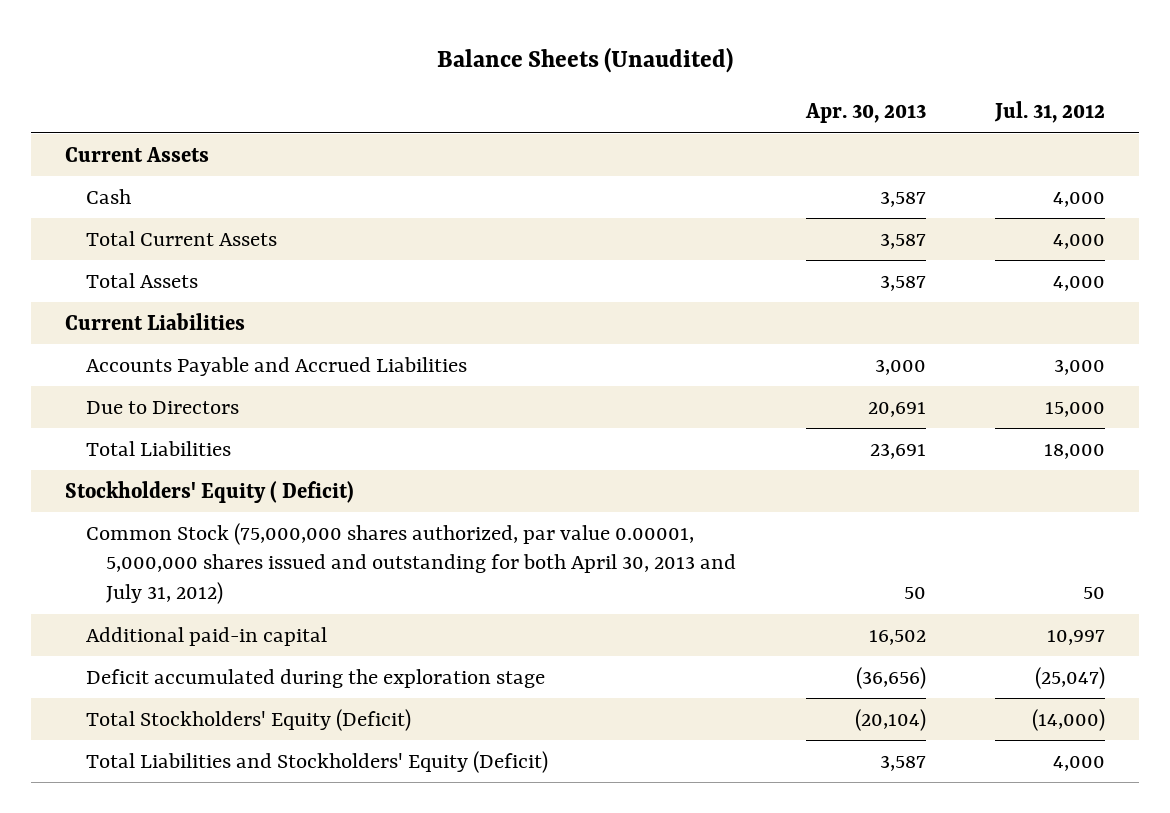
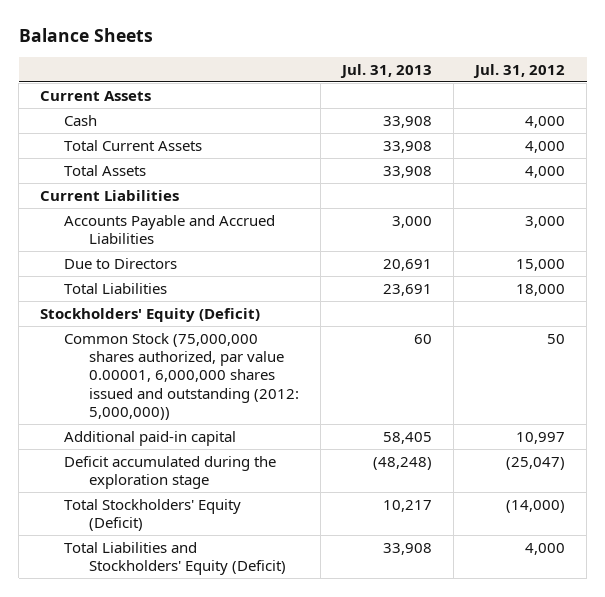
[437,46,734,73] Balance Sheets (Unaudited) -> [18,28,153,43] Balance Sheets
[804,103,926,124] Apr. 30, 2013 -> none
none -> [339,64,432,79] Jul. 31, 2013
[65,480,355,503] Stockholders' Equity ( Deficit) -> [40,307,261,322] Stockholders' Equity (Deficit)
[85,522,737,605] Common Stock (75,000,000 shares authorized, par value 0.00001, 5,000,000 shares issued and outstanding for both April 30, 2013 and July 31, 2012) -> [64,332,299,421] Common Stock (75,000,000 shares authorized, par value 0.00001, 6,000,000 shares issued and outstanding (2012: 5,000,000))

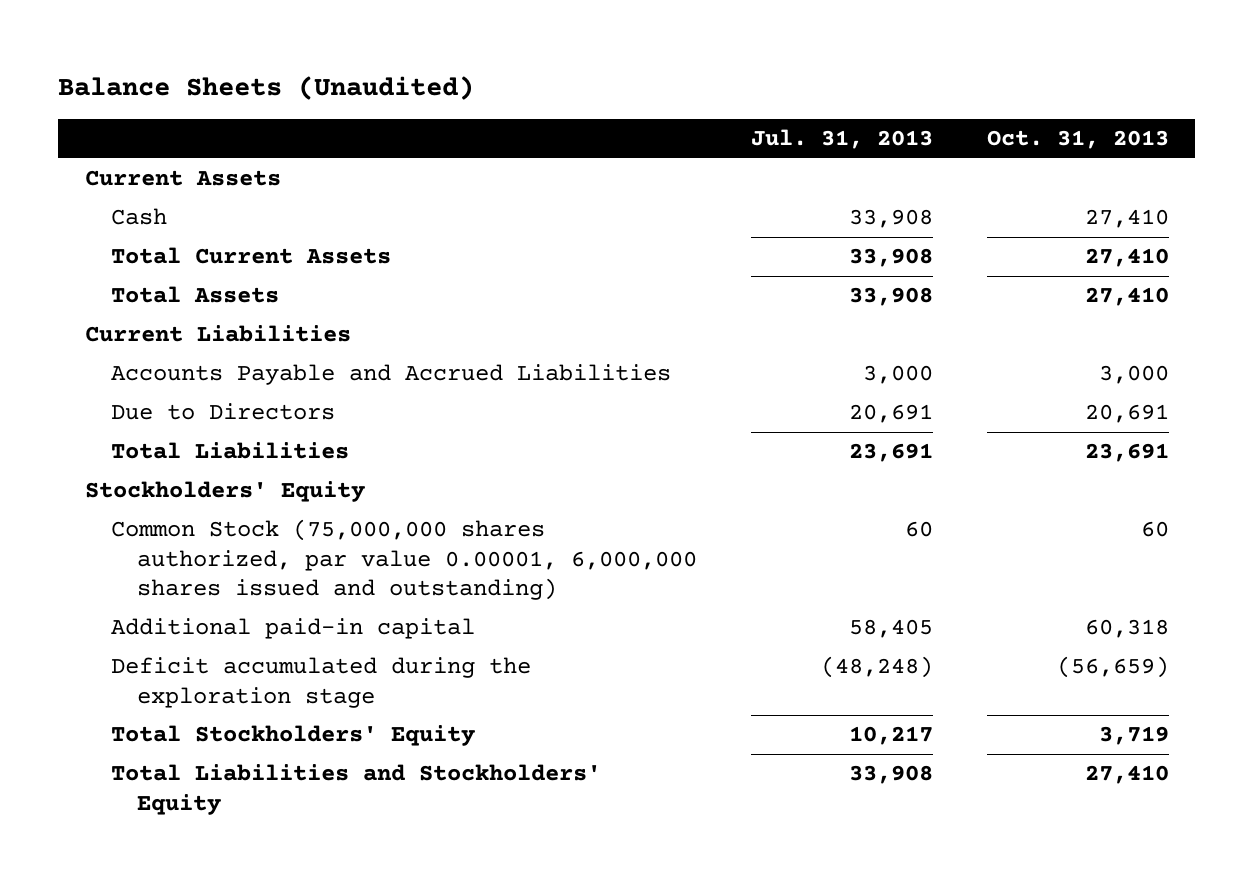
[18,28,153,43] Balance Sheets -> [57,75,474,100] Balance Sheets (Unaudited)
[473,64,566,79] Jul. 31, 2012 -> none
none -> [986,130,1169,150] Oct. 31, 2013
[40,307,261,322] Stockholders' Equity (Deficit) -> [84,481,365,503] Stockholders' Equity
[64,332,299,421] Common Stock (75,000,000 shares authorized, par value 0.00001, 6,000,000 shares issued and outstanding (2012: 5,000,000)) -> [110,519,698,601] Common Stock (75,000,000 shares authorized, par value 0.00001, 6,000,000 shares issued and outstanding)
[64,498,242,532] Total Stockholders' Equity (Deficit) -> [110,725,475,747] Total Stockholders' Equity
[64,541,286,576] Total Liabilities and Stockholders' Equity (Deficit) -> [110,764,601,815] Total Liabilities and Stockholders' Equity

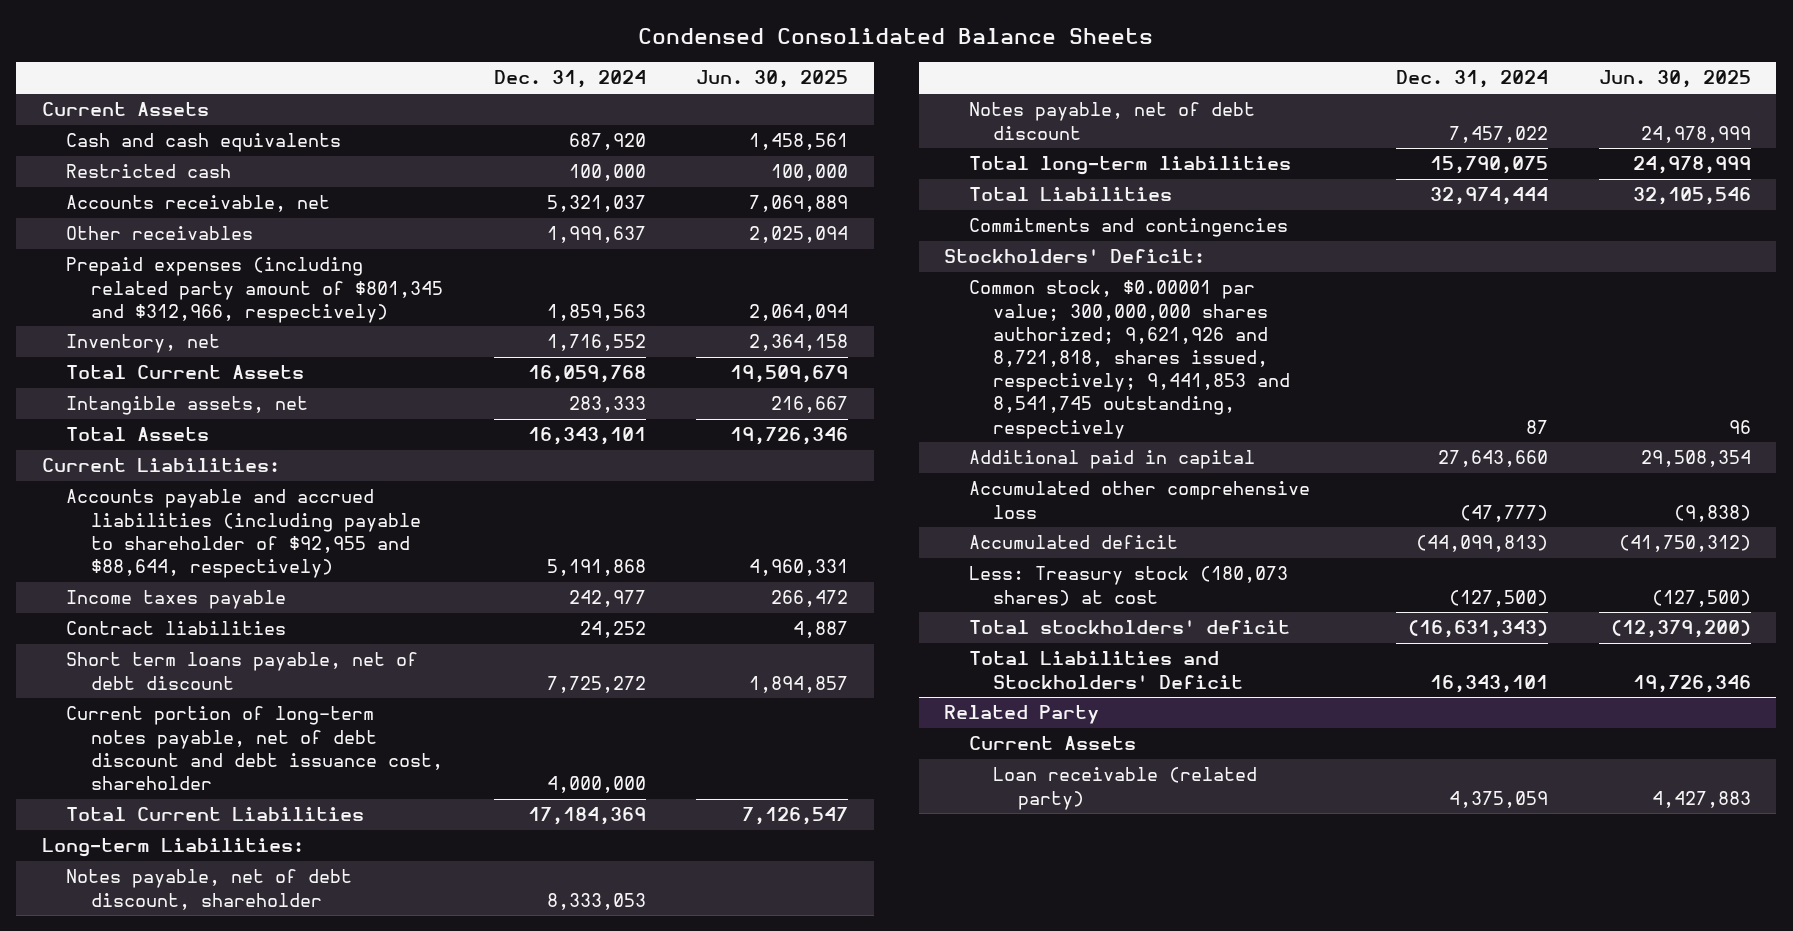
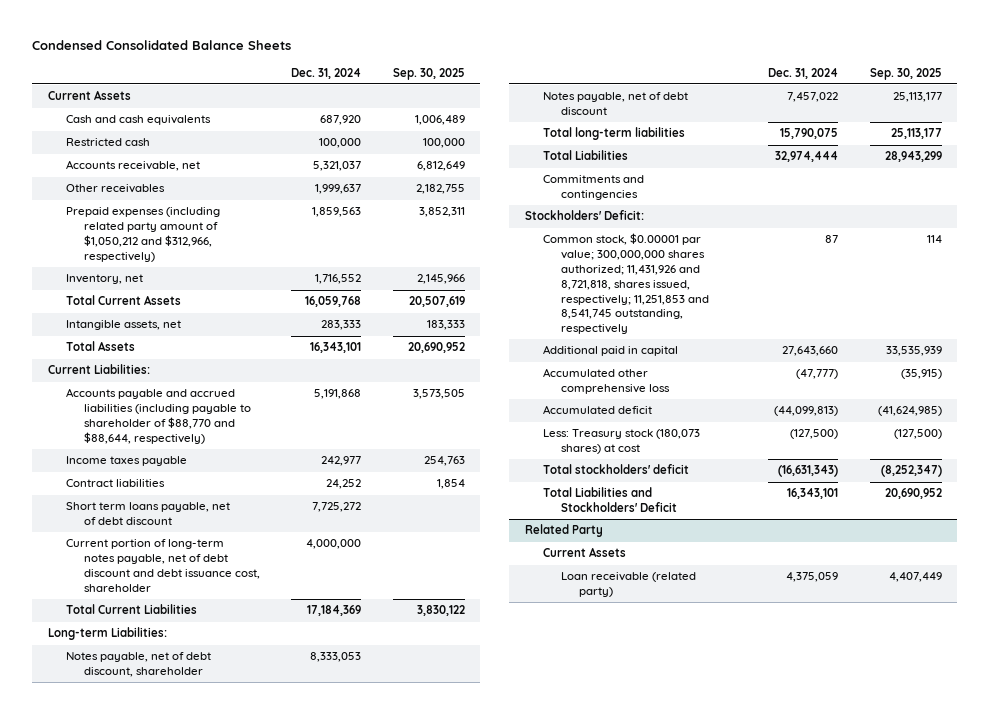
[696,70,849,89] Jun. 30, 2025 -> none
none -> [392,67,465,80] Sep. 30, 2025
[66,257,443,323] Prepaid expenses (including related party amount of $801,345 and $312,966, respectively) -> [65,207,220,262] Prepaid expenses (including related party amount of $1,050,212 and $312,966, respectively)
[66,489,421,578] Accounts payable and accrued liabilities (including payable to shareholder of $92,955 and $88,644, respectively) -> [65,388,251,444] Accounts payable and accrued liabilities (including payable to shareholder of $88,770 and $88,644, respectively)
[968,280,1291,439] Common stock, $0.00001 par value; 300,000,000 shares authorized; 9,621,926 and 8,721,818, shares issued, respectively; 9,441,853 and 8,541,745 outstanding, respectively -> [542,233,709,335] Common stock, $0.00001 par value; 300,000,000 shares authorized; 11,431,926 and 8,721,818, shares issued, respectively; 11,251,853 and 8,541,745 outstanding, respectively

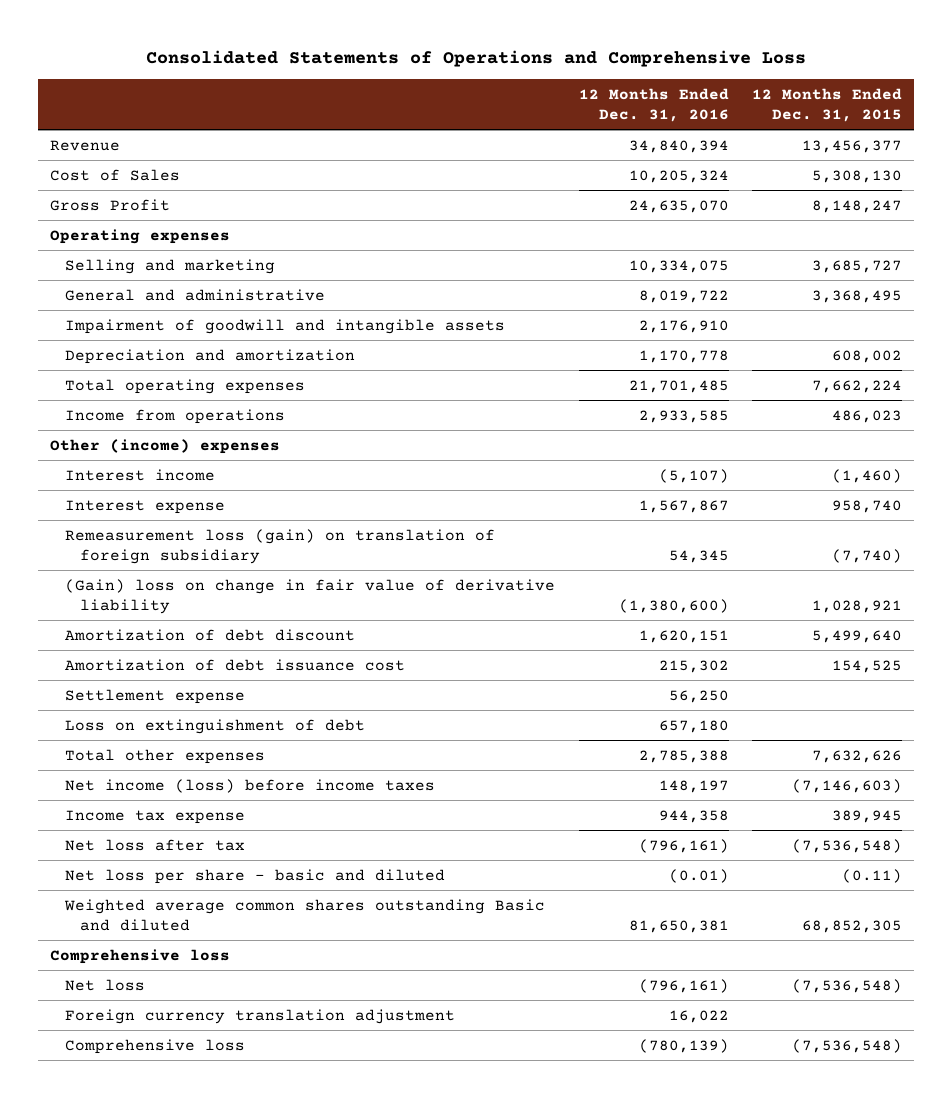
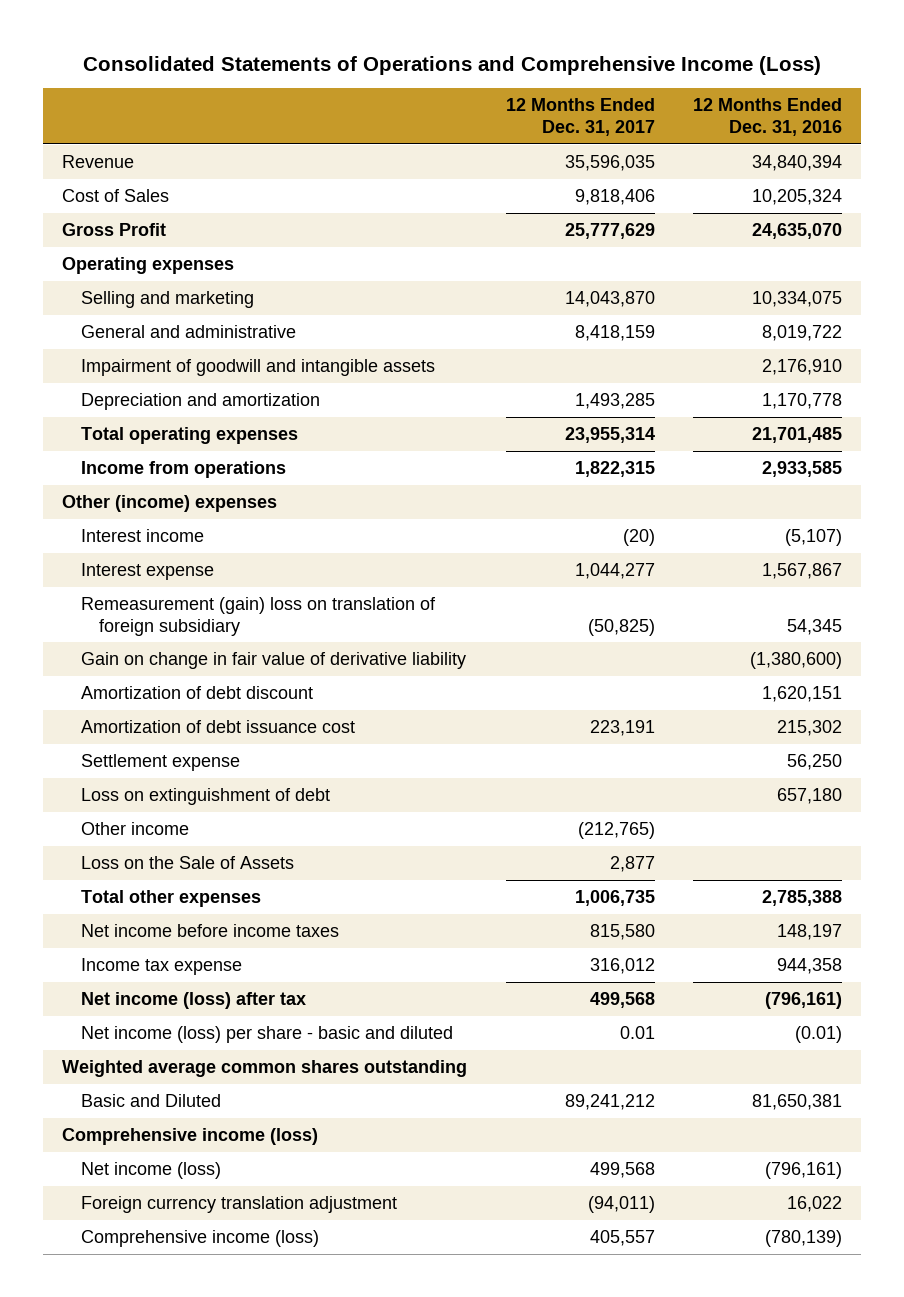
[146,50,807,68] Consolidated Statements of Operations and Comprehensive Loss -> [83,55,822,75] Consolidated Statements of Operations and Comprehensive Income (Loss)
[752,87,903,123] 12 Months Ended Dec. 31, 2015 -> none
none -> [505,98,655,137] 12 Months Ended Dec. 31, 2017
[65,528,496,564] Remeasurement loss (gain) on translation of foreign subsidiary -> [80,596,436,636] Remeasurement (gain) loss on translation of foreign subsidiary
[65,578,556,614] (Gain) loss on change in fair value of derivative liability -> [80,651,466,669] Gain on change in fair value of derivative liability
none -> [80,821,189,835] Other income
none -> [80,855,294,869] Loss on the Sale of Assets
[65,778,436,793] Net income (loss) before income taxes -> [80,923,339,937] Net income before income taxes
[65,838,246,851] Net loss after tax -> [80,991,306,1009] Net income (loss) after tax
[65,868,446,884] Net loss per share - basic and diluted -> [80,1025,453,1043] Net income (loss) per share - basic and diluted
none -> [62,1059,468,1077] Weighted average common shares outstanding
[64,898,546,931] Weighted average common shares outstanding Basic and diluted -> [80,1093,221,1107] Basic and Diluted
[49,948,230,964] Comprehensive loss -> [62,1127,319,1145] Comprehensive income (loss)
[65,978,146,991] Net loss -> [80,1161,221,1179] Net income (loss)
[65,1038,246,1054] Comprehensive loss -> [80,1229,319,1247] Comprehensive income (loss)

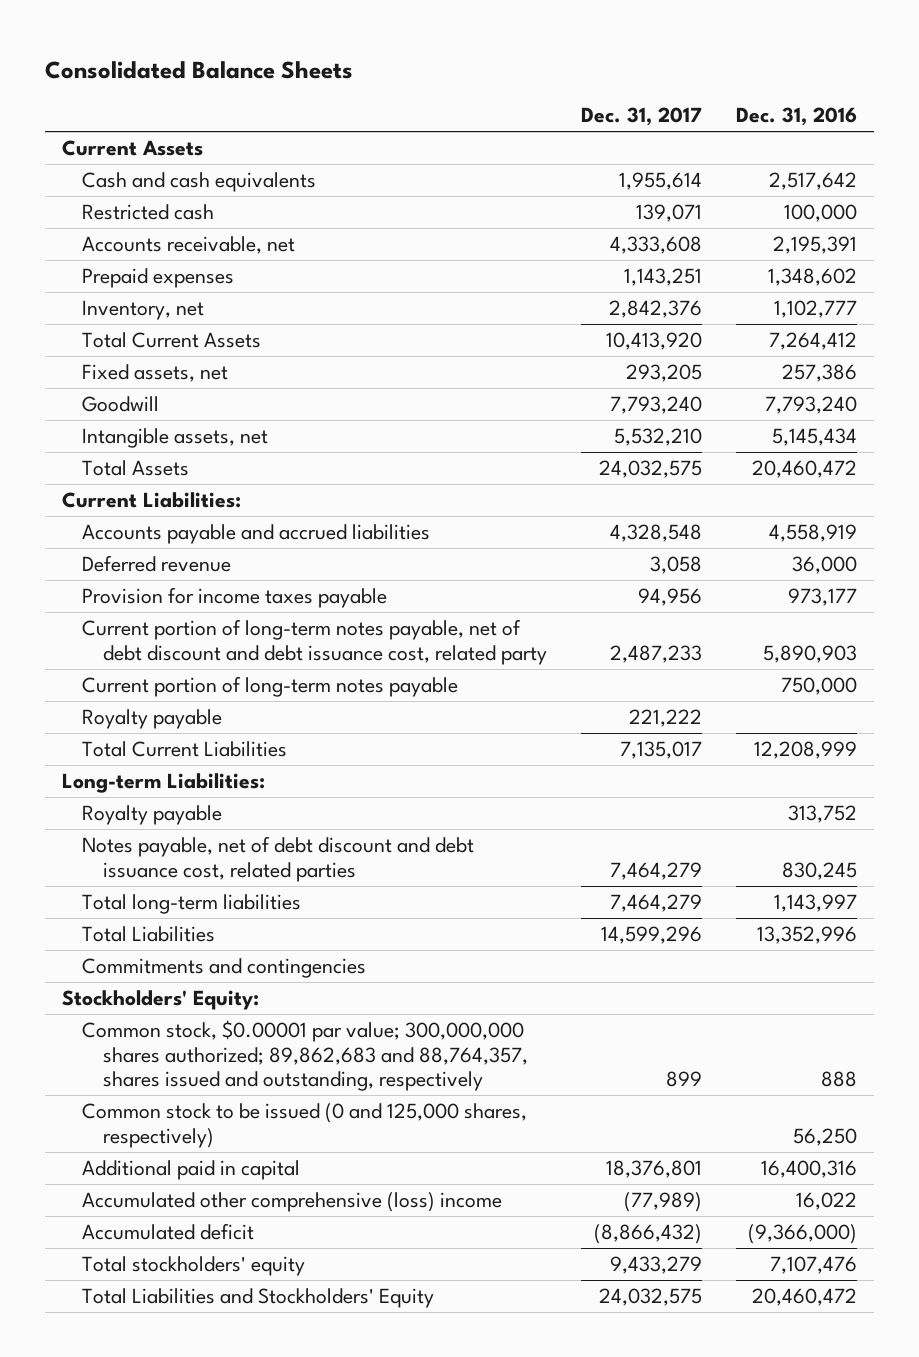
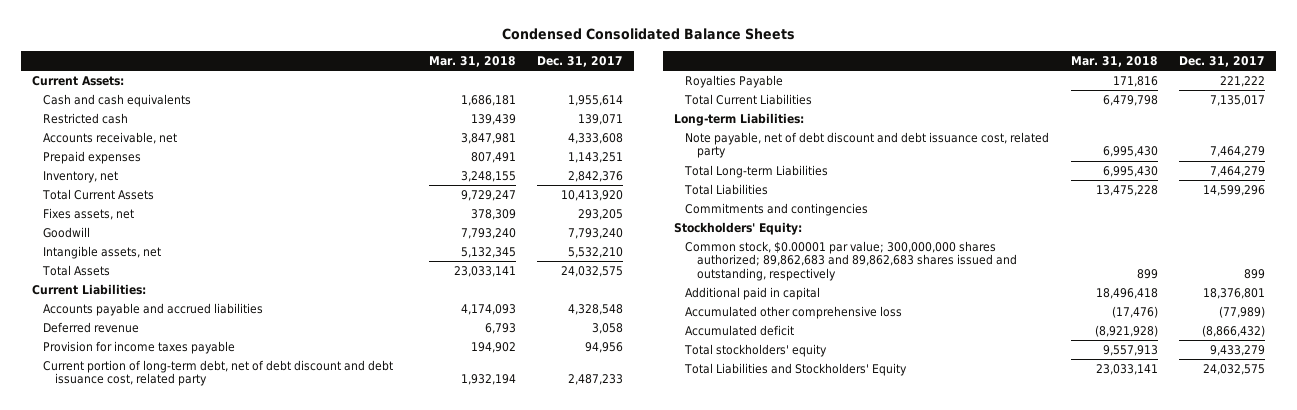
[45,61,354,80] Consolidated Balance Sheets -> [501,28,795,41] Condensed Consolidated Balance Sheets
[735,107,857,127] Dec. 31, 2016 -> none
none -> [428,56,516,68] Mar. 31, 2018
[62,140,204,157] Current Assets -> [32,75,125,86] Current Assets:
[82,364,229,383] Fixed assets, net -> [43,207,135,220] Fixes assets, net
[82,676,459,698] Current portion of long-term notes payable -> none
[82,619,547,665] Current portion of long-term notes payable, net of debt discount and debt issuance cost, related party -> [43,359,394,387] Current portion of long-term debt, net of debt discount and debt issuance cost, related party
[82,709,223,730] Royalty payable -> [685,74,784,88] Royalties Payable
[82,805,223,826] Royalty payable -> none
[82,836,475,882] Notes payable, net of debt discount and debt issuance cost, related parties -> [685,131,1050,159] Note payable, net of debt discount and debt issuance cost, related party
[82,894,302,915] Total long-term liabilities -> [684,164,829,178] Total Long-term Liabilities
[82,1103,528,1148] Common stock to be issued (0 and 125,000 shares, respectively) -> none
[82,1020,528,1092] Common stock, $0.00001 par value; 300,000,000 shares authorized; 89,862,683 and 88,764,357, shares issued and outstanding, respectively -> [685,240,1017,282] Common stock, $0.00001 par value; 300,000,000 shares authorized; 89,862,683 and 89,862,683 shares issued and outstanding, respectively
[82,1192,503,1213] Accumulated other comprehensive (loss) income -> [685,305,903,319] Accumulated other comprehensive loss

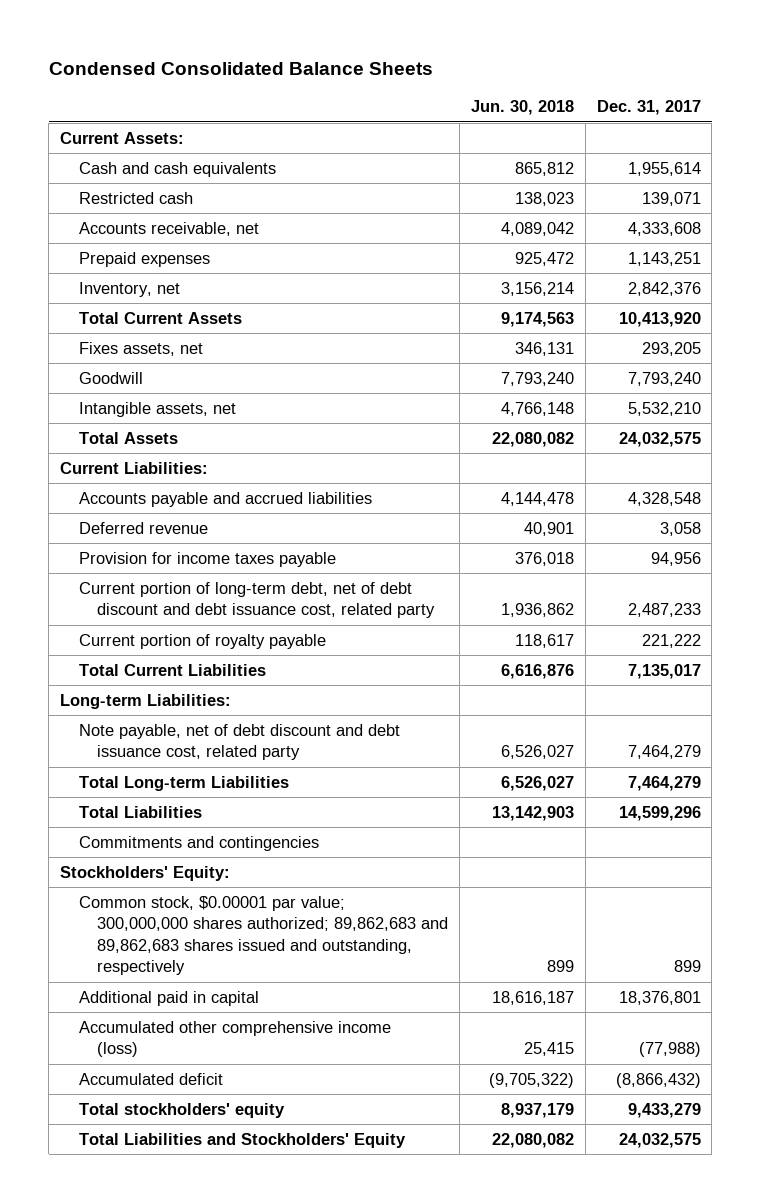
[428,56,516,68] Mar. 31, 2018 -> none
none -> [471,100,575,116] Jun. 30, 2018
[685,74,784,88] Royalties Payable -> [78,633,326,649] Current portion of royalty payable
[685,305,903,319] Accumulated other comprehensive loss -> [78,1020,391,1058] Accumulated other comprehensive income (loss)
[1219,305,1266,318] (77,989) -> [638,1042,701,1058] (77,988)

